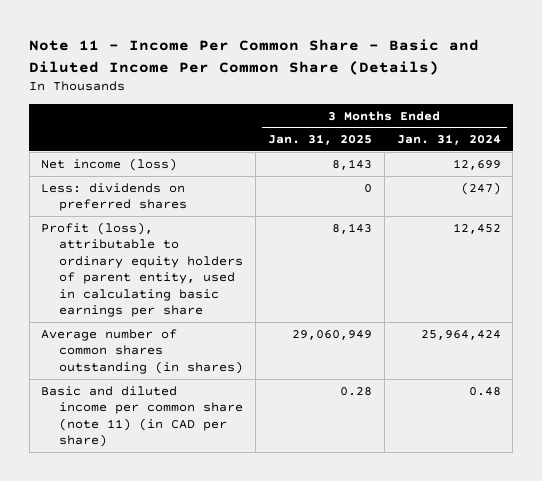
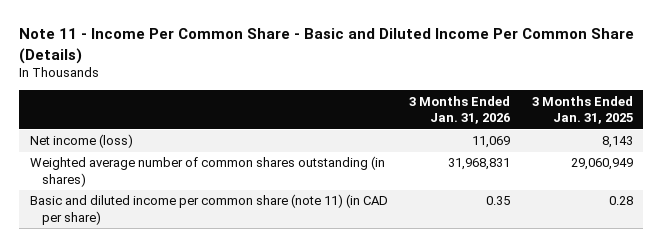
[396,134,501,146] Jan. 31, 2024 -> none
none -> [409,95,511,125] 3 Months Ended Jan. 31, 2026
[41,182,187,212] Less: dividends on preferred shares -> none
[41,221,243,318] Profit (loss), attributable to ordinary equity holders of parent entity, used in calculating basic earnings per share -> none
[41,328,243,374] Average number of common shares outstanding (in shares) -> [29,156,385,188] Weighted average number of common shares outstanding (in shares)

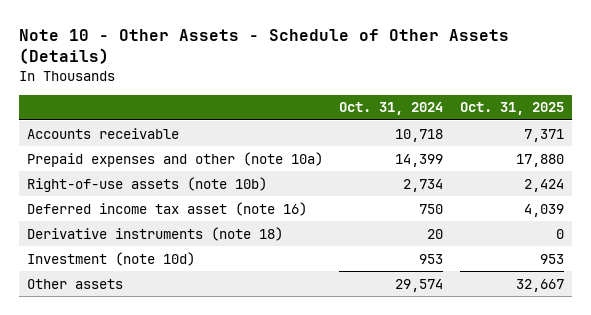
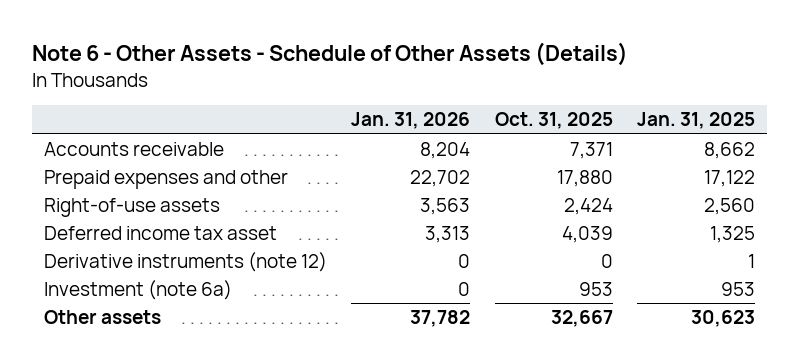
[19,28,510,65] Note 10 - Other Assets - Schedule of Other Assets (Details) -> [31,42,628,67] Note 6 - Other Assets - Schedule of Other Assets (Details)
[339,102,444,116] Oct. 31, 2024 -> none
none -> [351,112,471,130] Jan. 31, 2026
none -> [637,112,756,130] Jan. 31, 2025
[27,151,324,167] Prepaid expenses and other (note 10a) -> [43,170,288,190] Prepaid expenses and other
[27,176,268,192] Right-of-use assets (note 10b) -> [43,198,220,218] Right-of-use assets
[27,201,308,216] Deferred income tax asset (note 16) -> [43,226,277,241] Deferred income tax asset
[27,226,284,241] Derivative instruments (note 18) -> [43,252,327,273] Derivative instruments (note 12)
[27,251,196,266] Investment (note 10d) -> [43,280,232,301] Investment (note 6a)

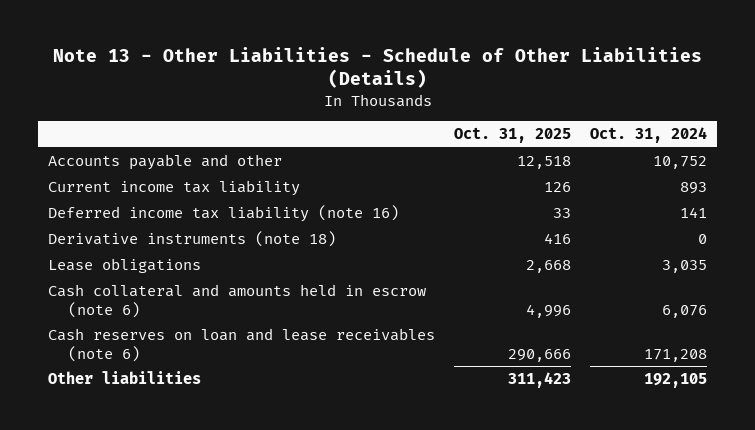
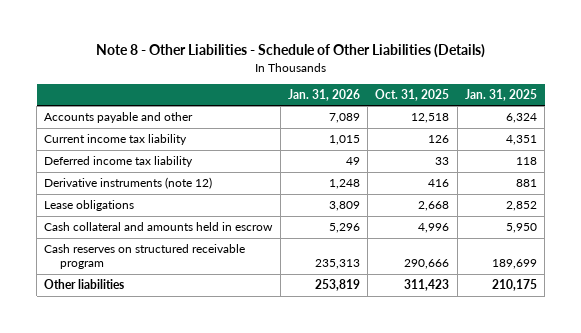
[52,46,702,89] Note 13 - Other Liabilities - Schedule of Other Liabilities (Details) -> [95,44,485,59] Note 8 - Other Liabilities - Schedule of Other Liabilities (Details)
[590,127,708,144] Oct. 31, 2024 -> none
none -> [287,88,360,101] Jan. 31, 2026
none -> [464,88,537,101] Jan. 31, 2025
[47,205,399,223] Deferred income tax liability (note 16) -> [44,156,194,168] Deferred income tax liability
[47,231,336,248] Derivative instruments (note 18) -> [44,177,213,190] Derivative instruments (note 12)
[47,284,426,318] Cash collateral and amounts held in escrow (note 6) -> [44,222,274,232] Cash collateral and amounts held in escrow
[47,328,435,362] Cash reserves on loan and lease receivables (note 6) -> [44,244,246,270] Cash reserves on structured receivable program

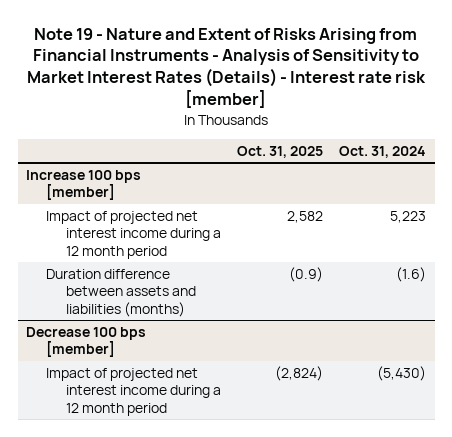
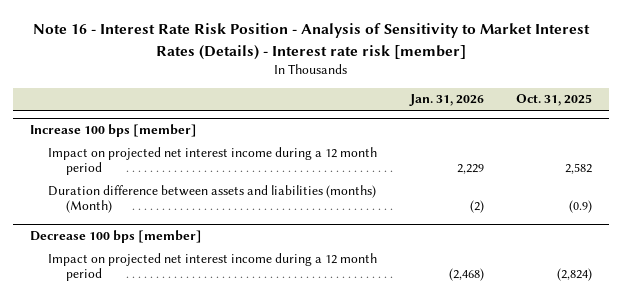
[27,27,427,109] Note 19 - Nature and Extent of Risks Arising from Financial Instruments - Analysis of Sensitivity to Market Interest Rates (Details) - Interest rate risk [member] -> [33,23,591,60] Note 16 - Interest Rate Risk Position - Analysis of Sensitivity to Market Interest Rates (Details) - Interest rate risk [member]
[339,145,427,158] Oct. 31, 2024 -> none
none -> [408,94,484,107] Jan. 31, 2026
[45,210,221,259] Impact of projected net interest income during a 12 month period -> [47,146,377,176] Impact on projected net interest income during a 12 month period
[45,268,196,317] Duration difference between assets and liabilities (months) -> [47,184,376,214] Duration difference between assets and liabilities (months) (Month)
[45,367,221,416] Impact of projected net interest income during a 12 month period -> [47,252,377,282] Impact on projected net interest income during a 12 month period

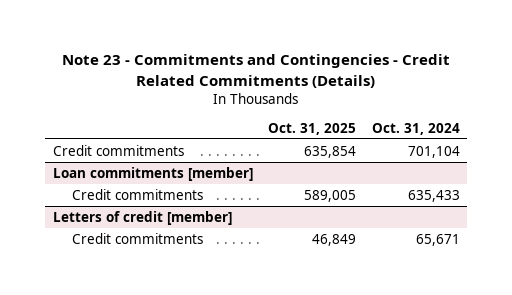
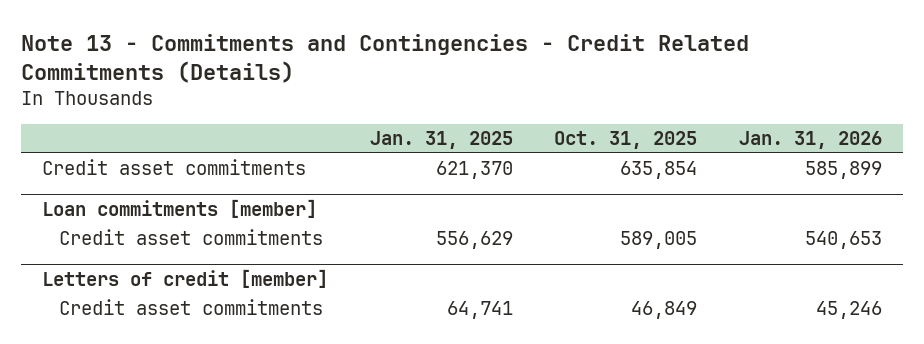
[62,54,451,88] Note 23 - Commitments and Contingencies - Credit Related Commitments (Details) -> [21,33,750,83] Note 13 - Commitments and Contingencies - Credit Related Commitments (Details)
[371,122,460,135] Oct. 31, 2024 -> none
none -> [369,131,513,150] Jan. 31, 2025
none -> [739,131,883,150] Jan. 31, 2026
[52,144,184,156] Credit commitments -> [42,159,307,176] Credit asset commitments
[72,188,204,200] Credit commitments -> [58,229,323,246] Credit asset commitments
[72,232,204,244] Credit commitments -> [58,299,323,316] Credit asset commitments

